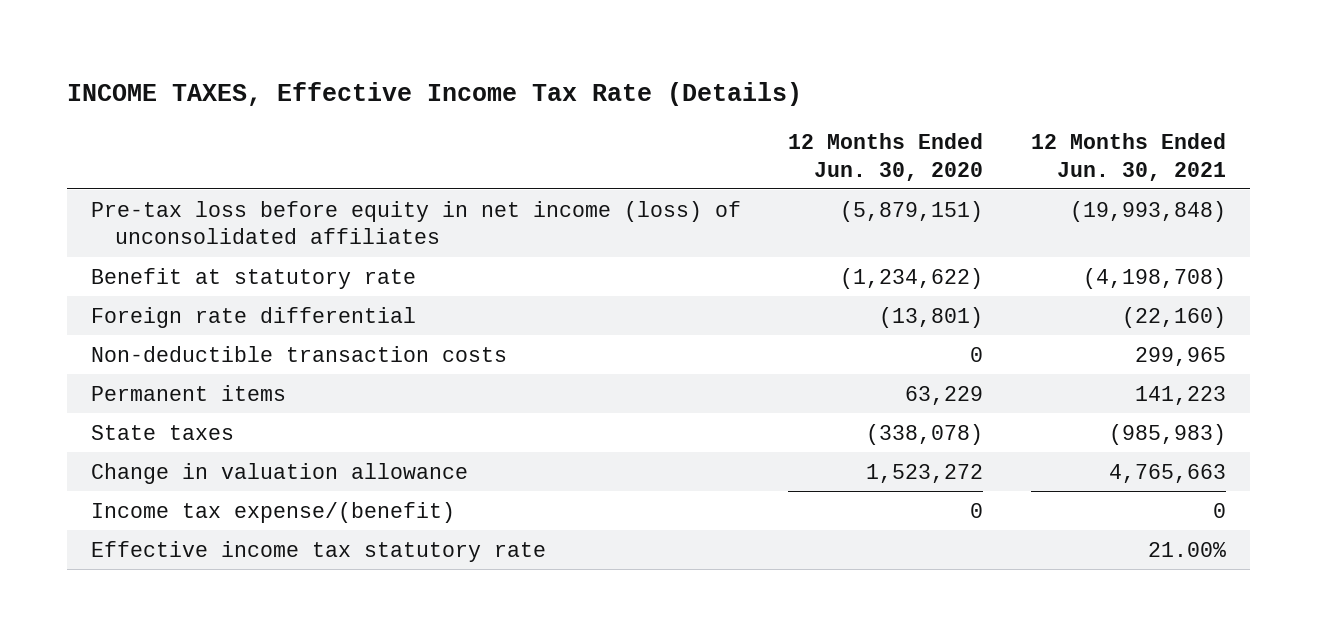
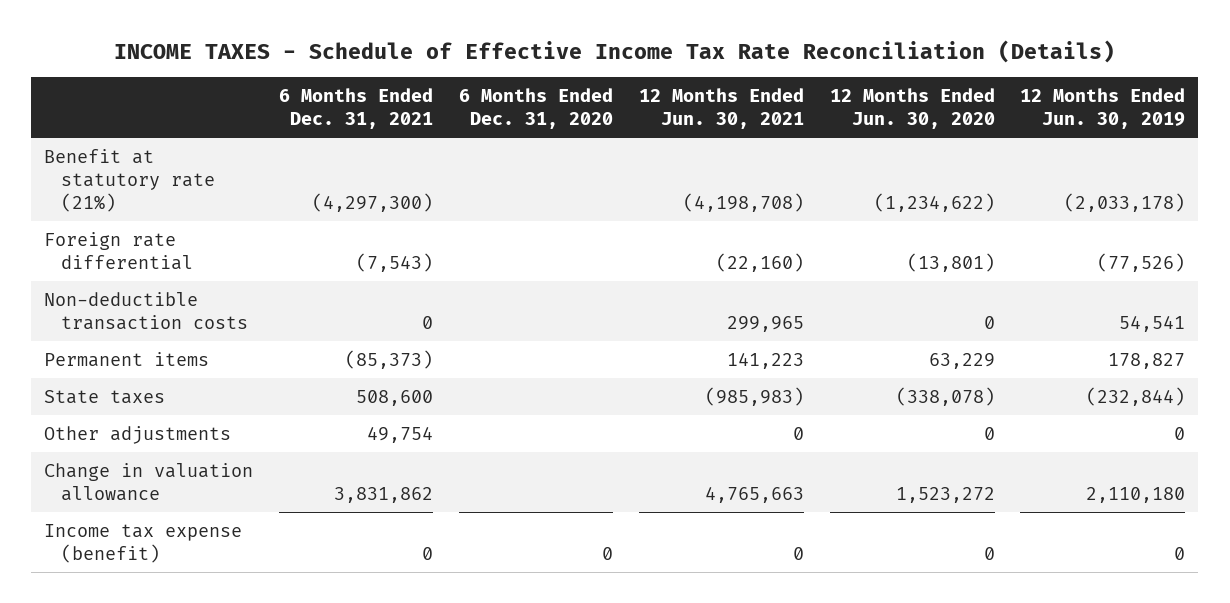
[67,81,803,106] INCOME TAXES, Effective Income Tax Rate (Details) -> [113,40,1115,64] INCOME TAXES - Schedule of Effective Income Tax Rate Reconciliation (Details)
none -> [279,88,434,130] 6 Months Ended Dec. 31, 2021
none -> [458,88,613,130] 6 Months Ended Dec. 31, 2020
none -> [1020,88,1186,130] 12 Months Ended Jun. 30, 2019
[90,200,741,245] Pre-tax loss before equity in net income (loss) of unconsolidated affiliates -> none
[90,267,416,289] Benefit at statutory rate -> [44,148,215,212] Benefit at statutory rate (21%)
none -> [44,425,232,444] Other adjustments
[90,540,546,562] Effective income tax statutory rate -> none
[90,501,455,523] Income tax expense/(benefit) -> [44,523,243,563] Income tax expense (benefit)

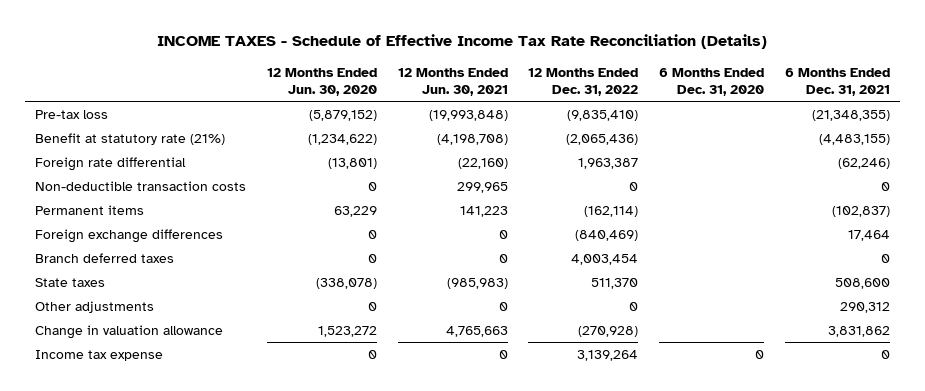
[1020,88,1186,130] 12 Months Ended Jun. 30, 2019 -> none
none -> [528,67,639,97] 12 Months Ended Dec. 31, 2022
none -> [35,109,109,119] Pre-tax loss
[312,192,434,212] (4,297,300) -> [818,133,890,145] (4,483,155)
[356,252,434,272] (7,543) -> [837,157,890,169] (62,246)
[345,349,434,369] (85,373) -> [831,205,890,217] (102,837)
none -> [35,228,224,243] Foreign exchange differences
none -> [35,252,175,263] Branch deferred taxes
[367,426,434,443] 49,754 -> [839,301,890,313] 290,312
[44,523,243,563] Income tax expense (benefit) -> [35,349,164,361] Income tax expense

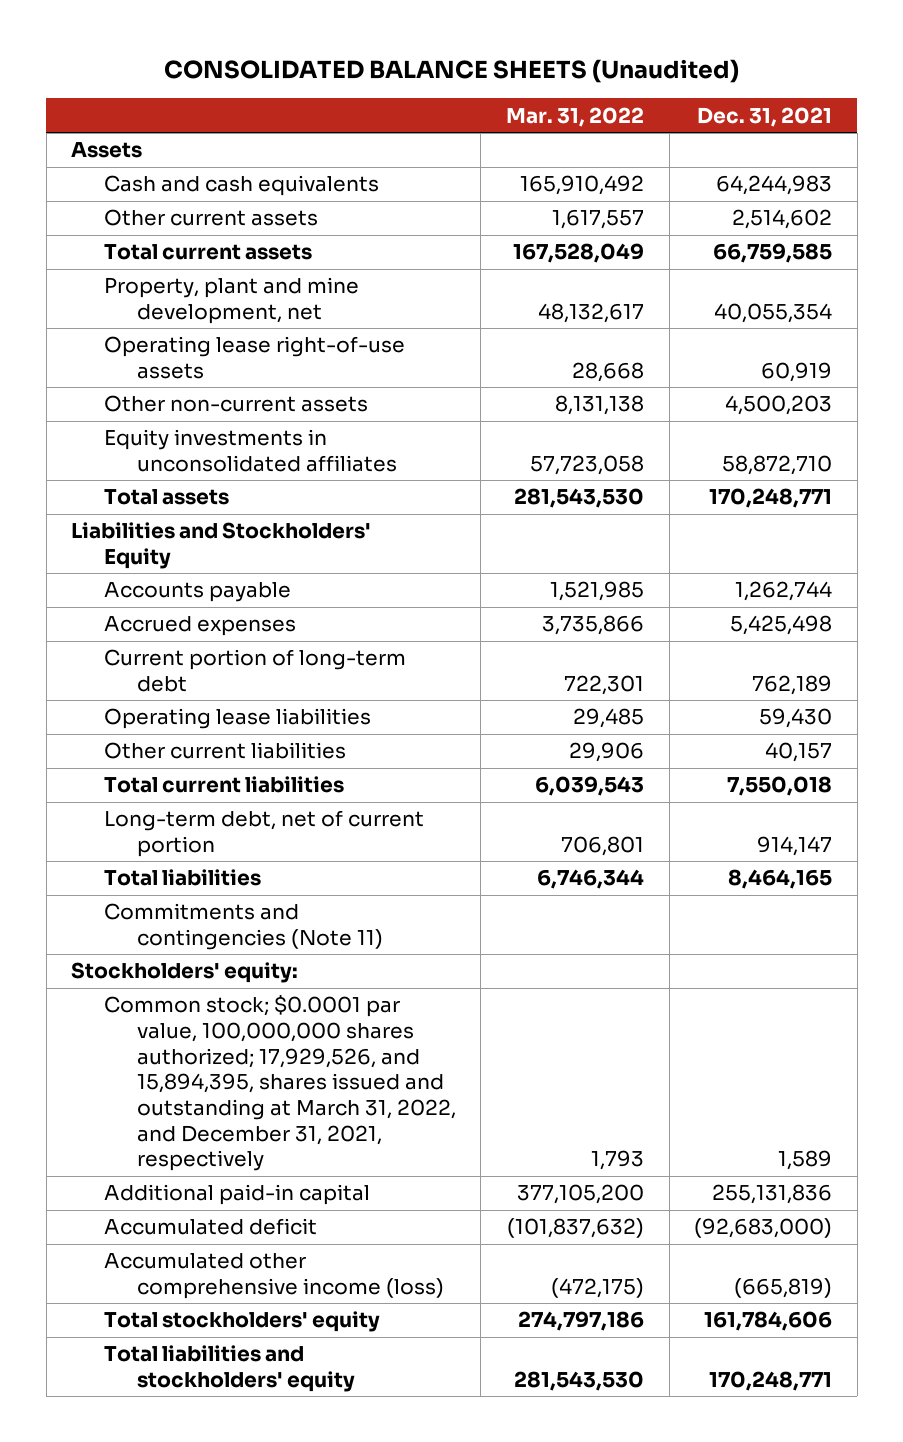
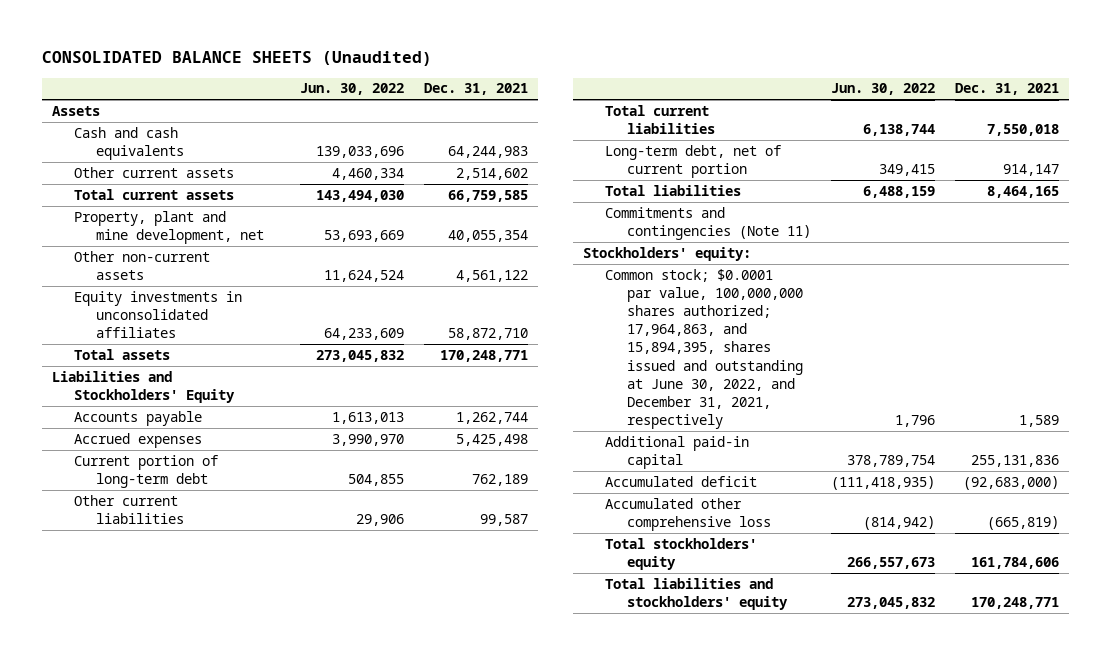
[506,106,645,127] Mar. 31, 2022 -> none
none -> [299,83,404,96] Jun. 30, 2022
[103,336,405,380] Operating lease right-of-use assets -> none
[725,395,833,416] 4,500,203 -> [455,270,528,283] 4,561,122
[103,708,371,730] Operating lease liabilities -> none
[765,742,833,763] 40,157 -> [479,514,528,527] 99,587
[103,995,456,1172] Common stock; $0.0001 par value, 100,000,000 shares authorized; 17,929,526, and 15,894,395, shares issued and outstanding at March 31, 2022, and December 31, 2021, respectively -> [605,268,804,429] Common stock; $0.0001 par value, 100,000,000 shares authorized; 17,964,863, and 15,894,395, shares issued and outstanding at June 30, 2022, and December 31, 2021, respectively
[103,1253,444,1300] Accumulated other comprehensive income (loss) -> [605,497,772,532] Accumulated other comprehensive loss

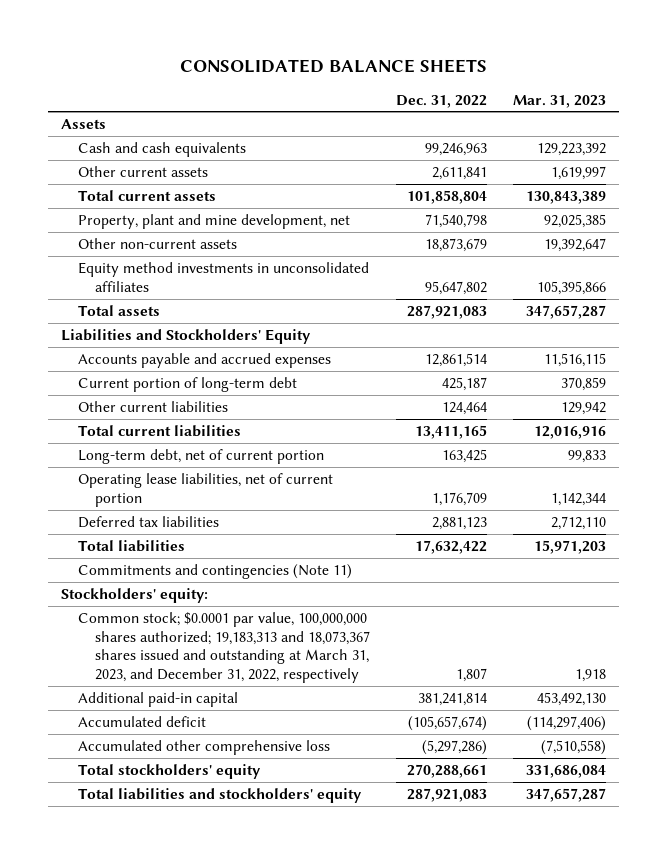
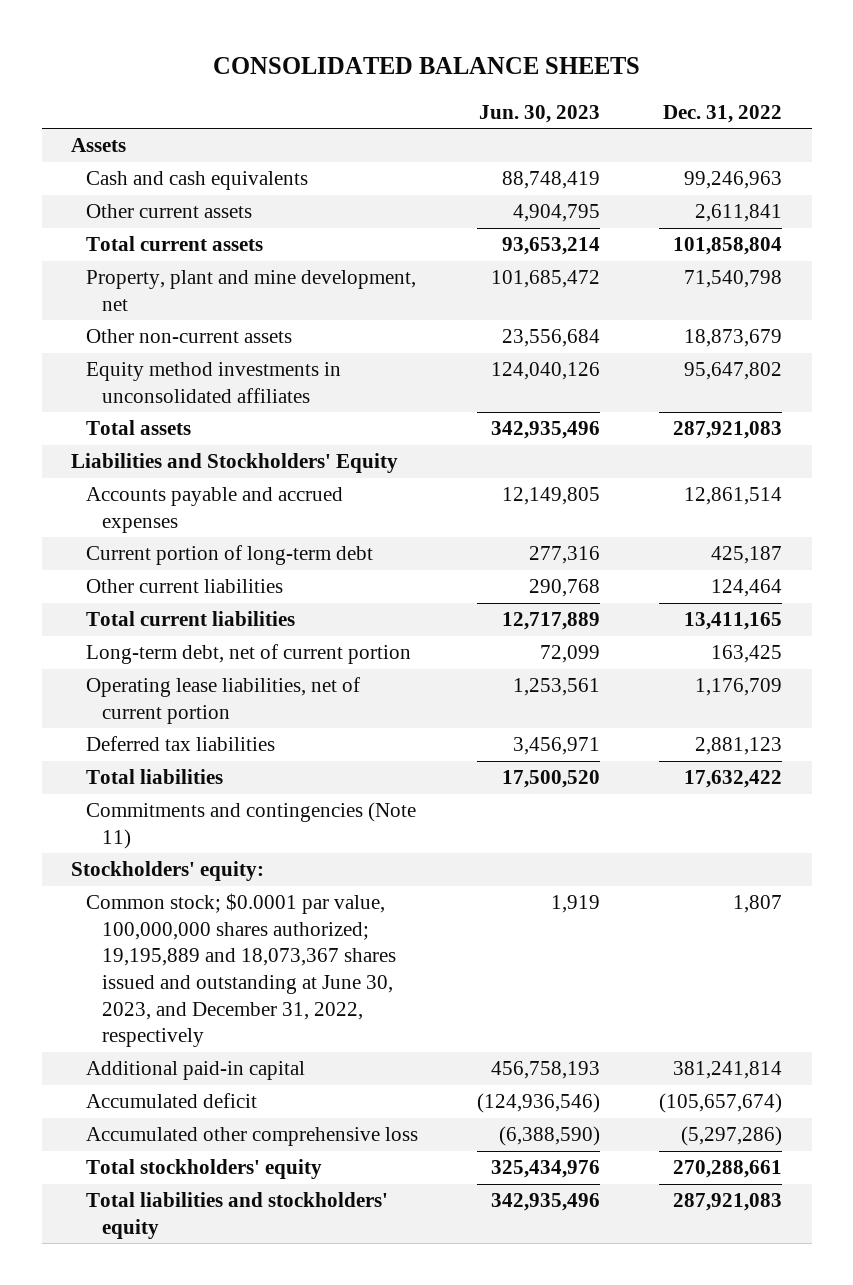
[513,94,607,108] Mar. 31, 2023 -> none
none -> [479,104,601,123] Jun. 30, 2023
[77,611,370,683] Common stock; $0.0001 par value, 100,000,000 shares authorized; 19,183,313 and 18,073,367 shares issued and outstanding at March 31, 2023, and December 31, 2022, respectively -> [86,893,396,1048] Common stock; $0.0001 par value, 100,000,000 shares authorized; 19,195,889 and 18,073,367 shares issued and outstanding at June 30, 2023, and December 31, 2022, respectively

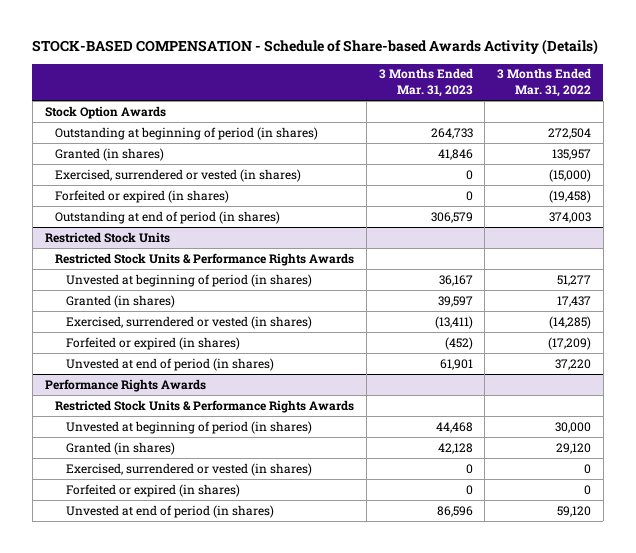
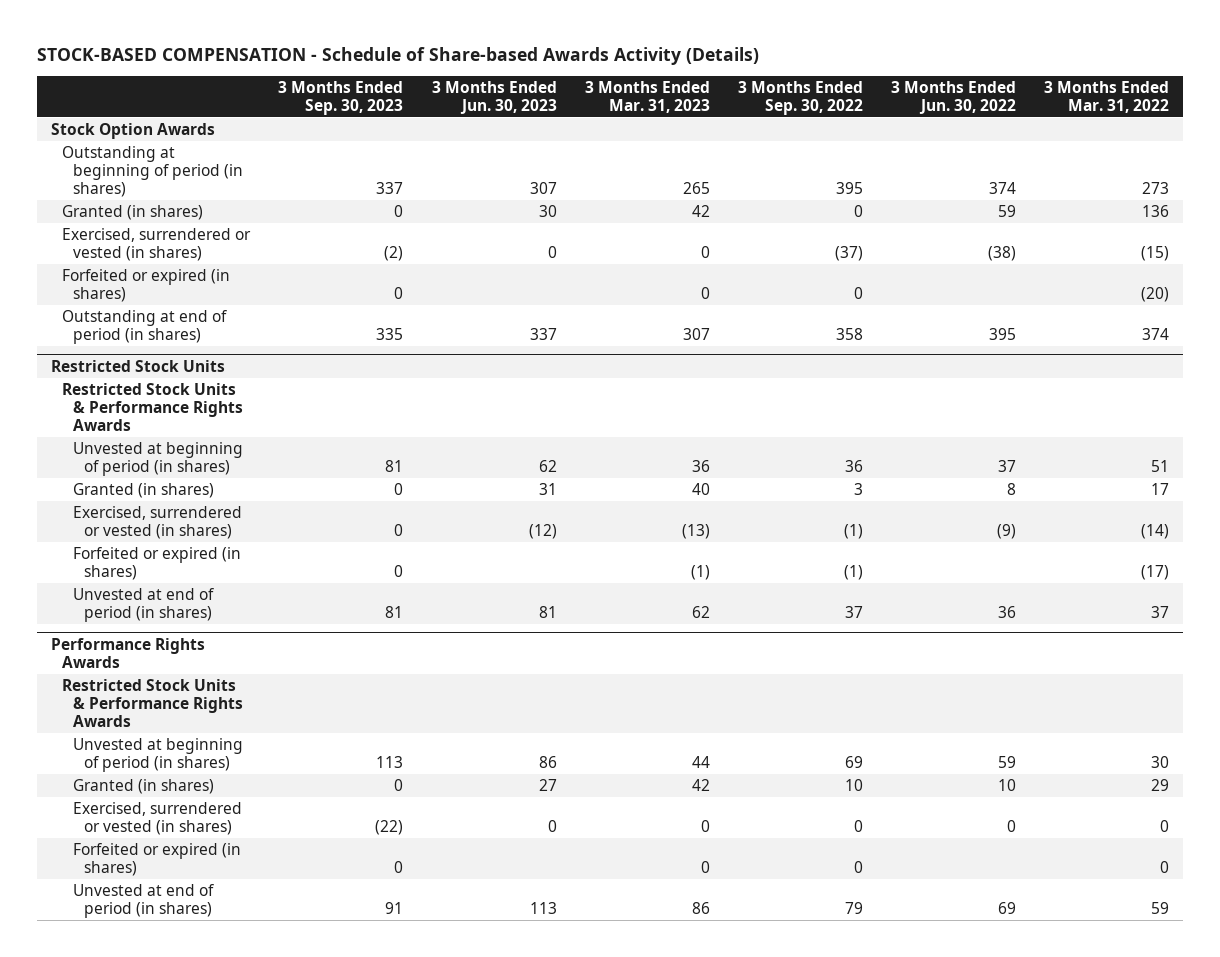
none -> [278,81,404,115] 3 Months Ended Sep. 30, 2023
none -> [431,81,557,114] 3 Months Ended Jun. 30, 2023
none -> [737,81,863,115] 3 Months Ended Sep. 30, 2022
none -> [891,81,1017,114] 3 Months Ended Jun. 30, 2022
[430,127,473,139] 264,733 -> [682,181,710,194] 265
[548,127,592,139] 272,504 -> [1142,181,1170,194] 273
[437,148,473,160] 41,846 -> [691,205,710,218] 42
[552,148,592,160] 135,957 -> [1142,205,1170,218] 136
[549,168,592,182] (15,000) -> [1141,245,1170,261] (15)
[549,189,592,203] (19,458) -> [1141,286,1170,302] (20)
[430,211,473,223] 306,579 -> [682,327,710,340] 307
[549,211,592,223] 374,003 -> [1142,327,1170,340] 374
[438,274,473,286] 36,167 -> [691,459,710,472] 36
[557,274,592,286] 51,277 -> [1151,459,1170,472] 51
[437,295,473,307] 39,597 -> [691,483,710,496] 40
[557,295,592,307] 17,437 -> [1151,483,1170,496] 17
[434,315,473,329] (13,411) -> [681,523,710,539] (13)
[549,315,592,329] (14,285) -> [1141,523,1170,539] (14)
[444,336,473,350] (452) -> [690,564,710,580] (1)
[548,336,592,350] (17,209) -> [1141,564,1170,580] (17)
[439,358,473,370] 61,901 -> [691,605,710,618] 62
[555,358,592,370] 37,220 -> [1151,605,1170,618] 37
[435,421,473,433] 44,468 -> [691,755,710,768] 44
[555,421,592,433] 30,000 -> [1151,755,1170,768] 30
[437,442,473,454] 42,128 -> [691,779,710,792] 42
[556,442,592,454] 29,120 -> [1151,779,1170,792] 29
[436,505,473,517] 86,596 -> [691,901,710,914] 86
[557,505,592,517] 59,120 -> [1151,901,1170,914] 59

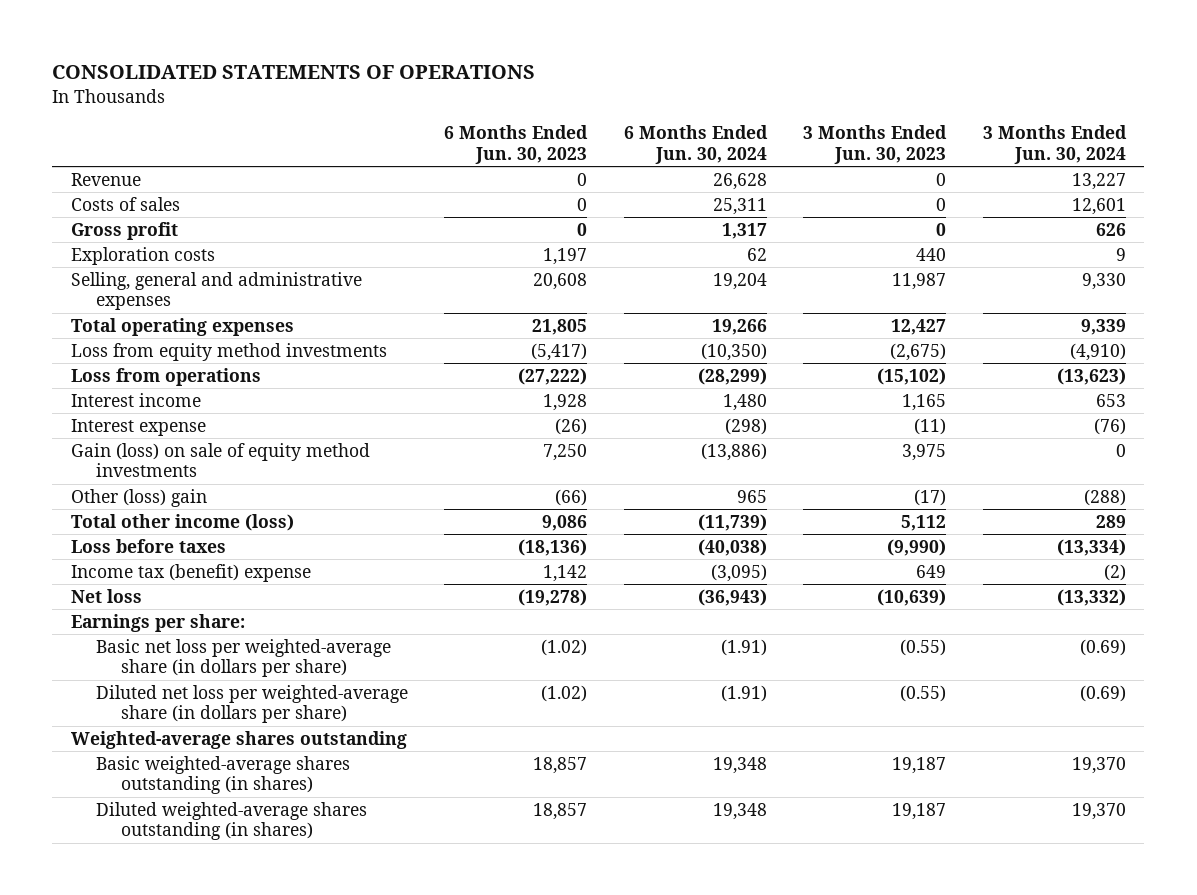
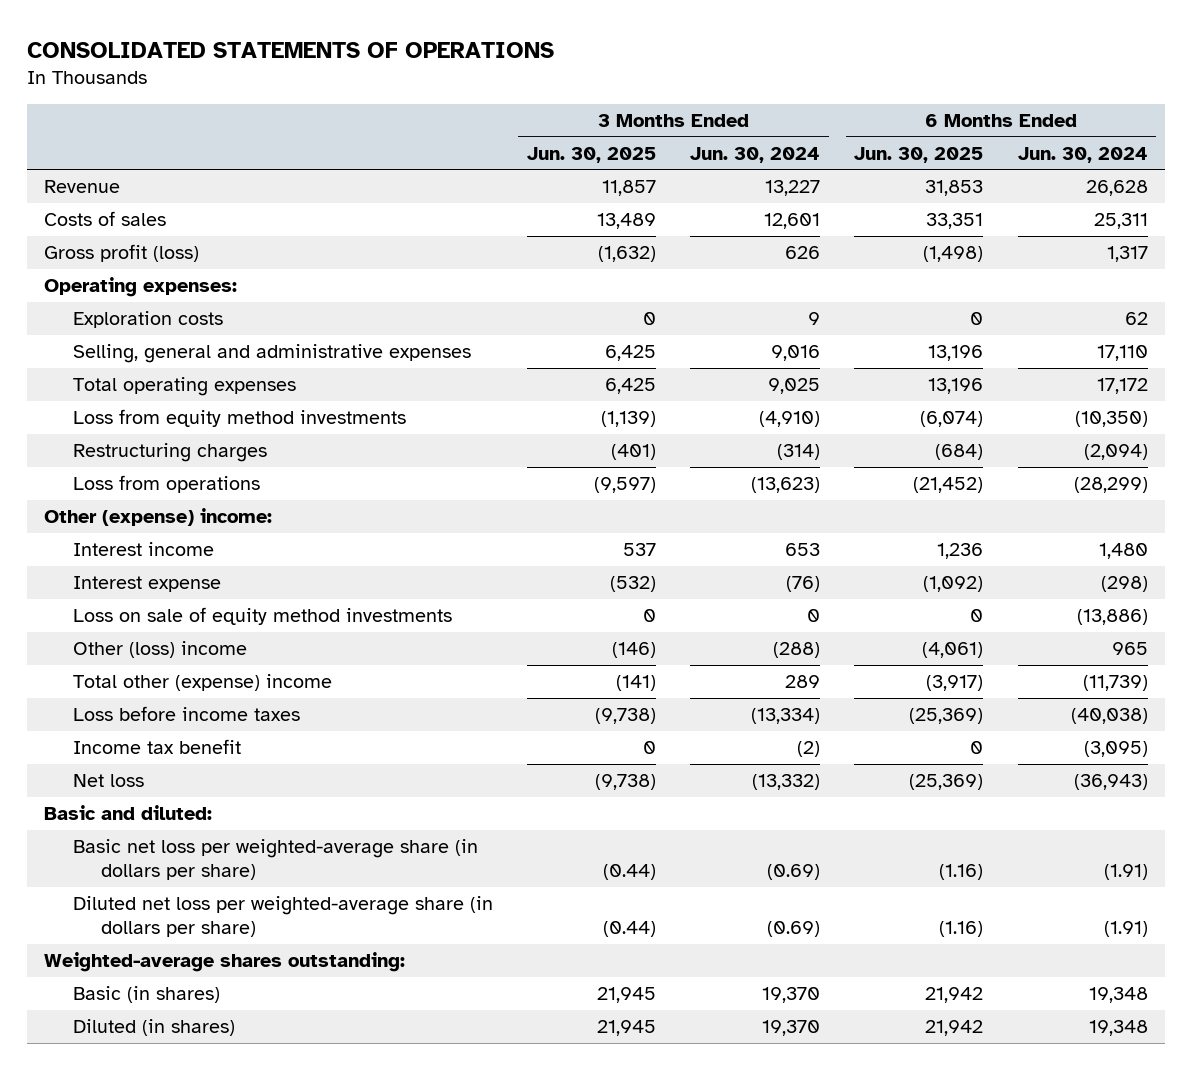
[444,125,589,164] 6 Months Ended Jun. 30, 2023 -> none
[803,125,948,164] 3 Months Ended Jun. 30, 2023 -> none
none -> [526,146,656,163] Jun. 30, 2025
none -> [854,146,984,163] Jun. 30, 2025
[70,221,178,240] Gross profit -> [44,244,200,263] Gross profit (loss)
none -> [44,277,238,298] Operating expenses:
[712,272,767,290] 19,204 -> [1096,345,1148,362] 17,110
[1081,272,1126,290] 9,330 -> [771,345,821,362] 9,016
[711,318,767,335] 19,266 -> [1096,378,1148,395] 17,172
[1080,318,1126,335] 9,339 -> [768,378,821,395] 9,025
none -> [72,443,267,463] Restructuring charges
none -> [44,508,273,527] Other (expense) income:
[70,442,370,478] Gain (loss) on sale of equity method investments -> [72,607,452,626] Loss on sale of equity method investments
[70,488,207,507] Other (loss) gain -> [72,641,247,659] Other (loss) income
[70,513,294,531] Total other income (loss) -> [72,674,332,692] Total other (expense) income
[70,538,226,553] Loss before taxes -> [72,706,300,722] Loss before income taxes
[70,563,311,582] Income tax (benefit) expense -> [72,739,241,755] Income tax benefit
[70,613,245,632] Earnings per share: -> [44,805,213,821] Basic and diluted:
[70,730,407,749] Weighted-average shares outstanding -> [44,952,406,973] Weighted-average shares outstanding:
[95,755,350,795] Basic weighted-average shares outstanding (in shares) -> [72,986,220,1004] Basic (in shares)
[95,801,367,841] Diluted weighted-average shares outstanding (in shares) -> [72,1019,235,1037] Diluted (in shares)

